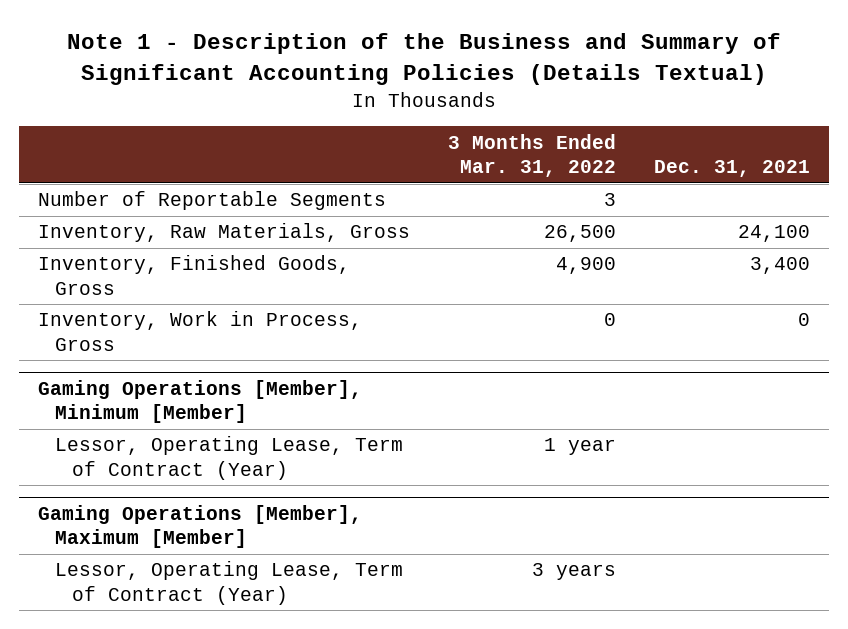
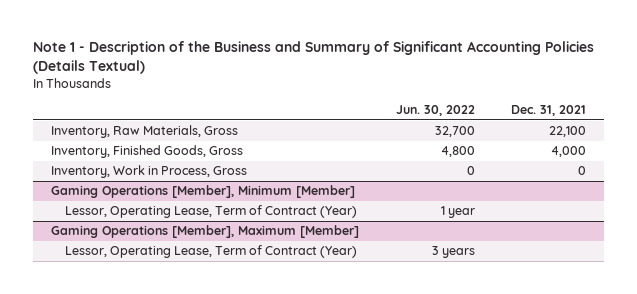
[448,133,617,178] 3 Months Ended Mar. 31, 2022 -> none
none -> [395,105,475,117] Jun. 30, 2022
[37,191,386,211] Number of Reportable Segments -> none
[738,225,811,243] 24,100 -> [548,126,586,138] 22,100
[750,257,811,275] 3,400 -> [550,146,586,158] 4,000

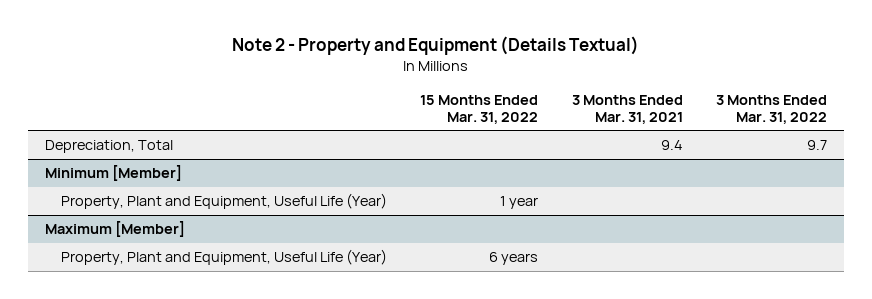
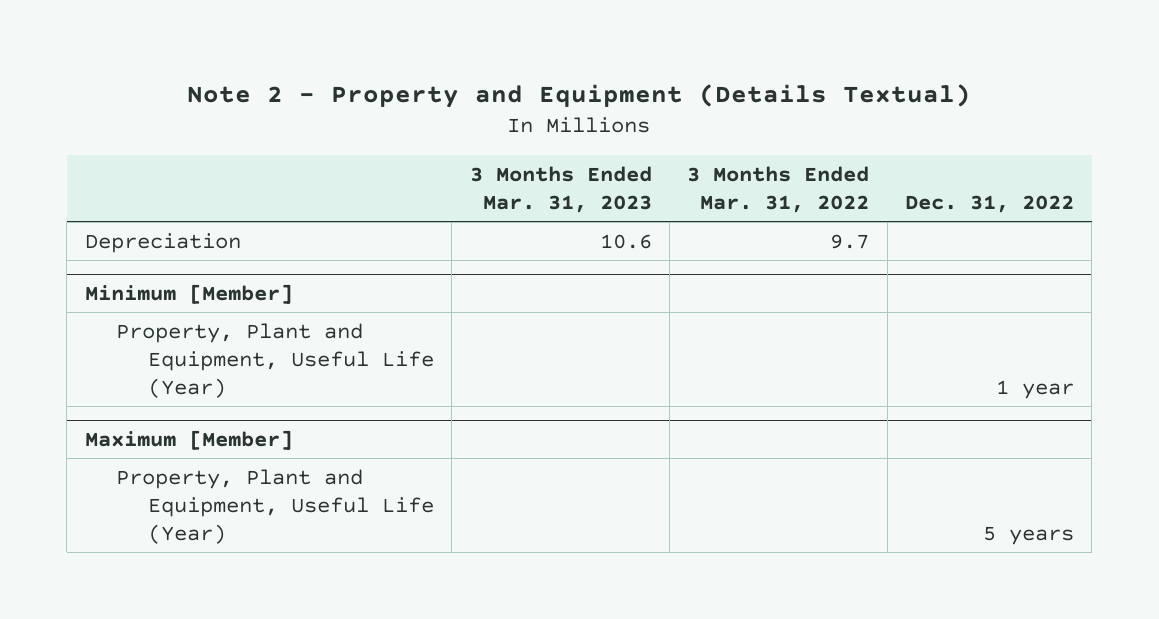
[420,94,539,125] 15 Months Ended Mar. 31, 2022 -> none
[571,94,683,125] 3 Months Ended Mar. 31, 2021 -> none
none -> [469,165,652,213] 3 Months Ended Mar. 31, 2023
none -> [905,194,1075,213] Dec. 31, 2022
[45,140,174,154] Depreciation, Total -> [84,232,241,253] Depreciation

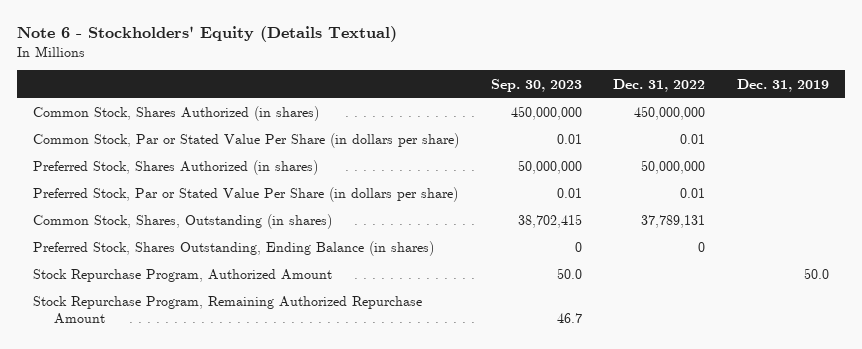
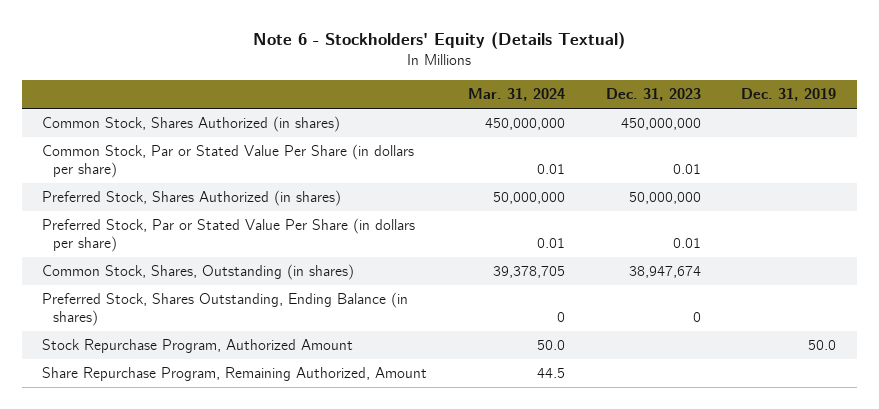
[490,78,582,92] Sep. 30, 2023 -> none
[613,78,706,92] Dec. 31, 2022 -> none
none -> [468,88,566,102] Mar. 31, 2024
none -> [605,88,701,102] Dec. 31, 2023
[32,296,422,325] Stock Repurchase Program, Remaining Authorized Repurchase Amount -> [42,367,428,382] Share Repurchase Program, Remaining Authorized, Amount

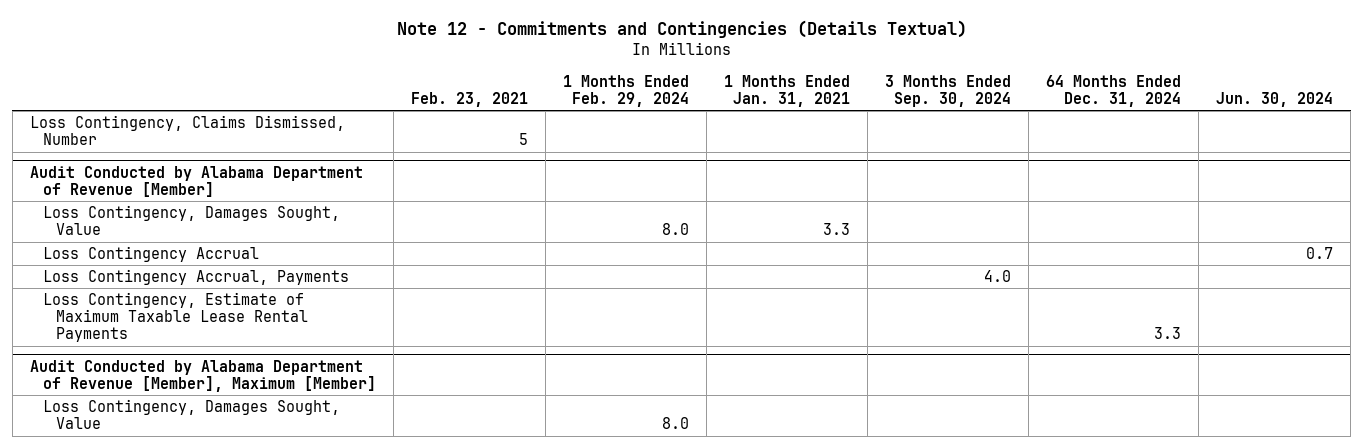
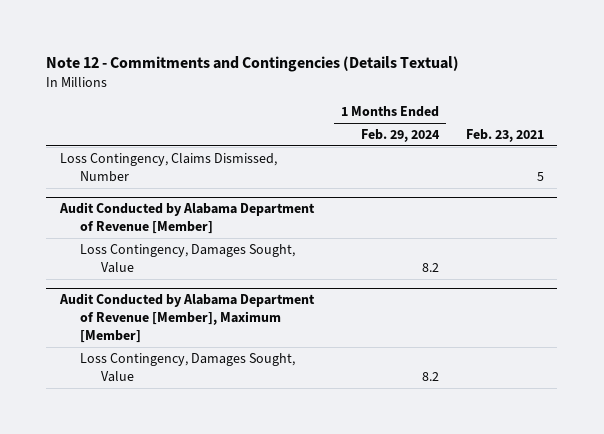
[724,74,851,108] 1 Months Ended Jan. 31, 2021 -> none
[885,74,1012,108] 3 Months Ended Sep. 30, 2024 -> none
[1046,74,1182,108] 64 Months Ended Dec. 31, 2024 -> none
[1216,92,1334,108] Jun. 30, 2024 -> none
[42,246,259,263] Loss Contingency Accrual -> none
[42,269,349,286] Loss Contingency Accrual, Payments -> none
[42,292,308,343] Loss Contingency, Estimate of Maximum Taxable Lease Rental Payments -> none
[661,223,689,236] 8.0 -> [421,262,439,272] 8.2
[661,417,689,430] 8.0 -> [421,371,439,381] 8.2

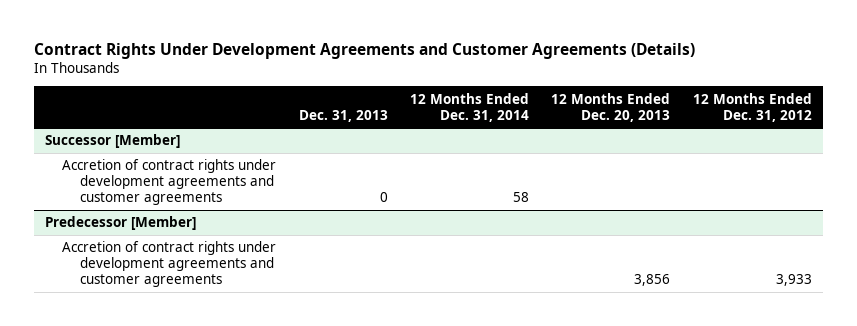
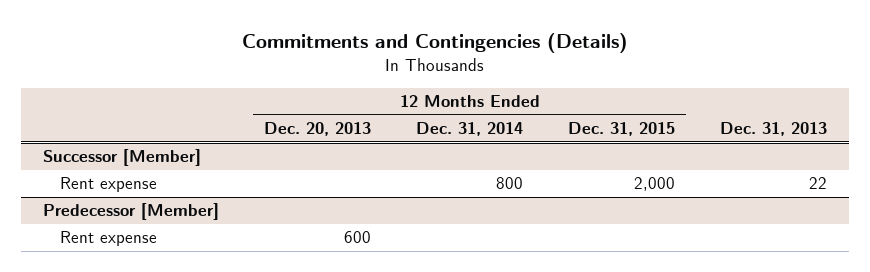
[33,42,695,59] Contract Rights Under Development Agreements and Customer Agreements (Details) -> [242,32,629,53] Commitments and Contingencies (Details)
[692,92,812,122] 12 Months Ended Dec. 31, 2012 -> none
none -> [568,122,676,137] Dec. 31, 2015
[62,159,277,206] Accretion of contract rights under development agreements and customer agreements -> none
none -> [60,177,158,193] Rent expense
[62,241,277,288] Accretion of contract rights under development agreements and customer agreements -> none
none -> [60,231,158,247] Rent expense

